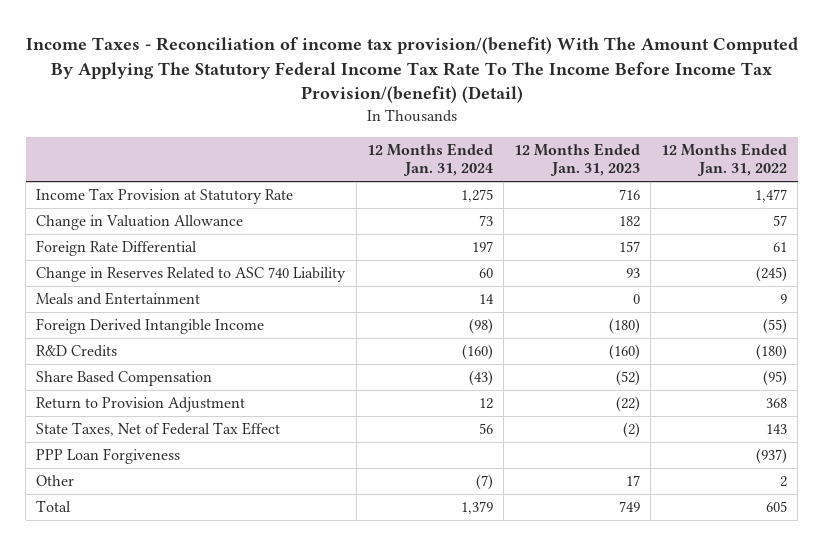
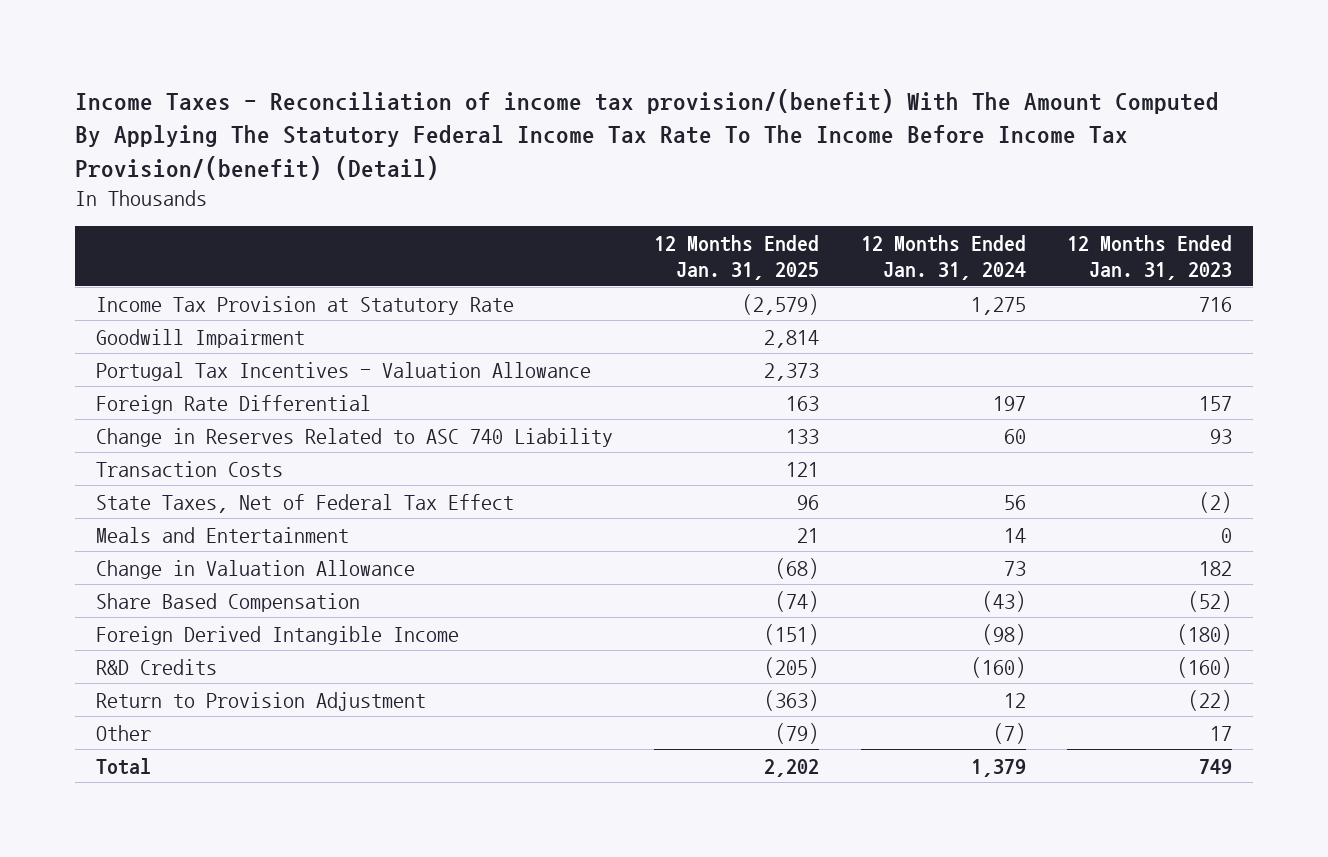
[661,142,788,177] 12 Months Ended Jan. 31, 2022 -> none
none -> [654,234,820,280] 12 Months Ended Jan. 31, 2025
none -> [95,328,305,348] Goodwill Impairment
none -> [95,361,591,381] Portugal Tax Incentives - Valuation Allowance
none -> [95,460,283,477] Transaction Costs
[36,422,281,437] State Taxes, Net of Federal Tax Effect -> [95,493,514,513] State Taxes, Net of Federal Tax Effect
[36,215,244,231] Change in Valuation Allowance -> [95,559,415,579] Change in Valuation Allowance
[36,371,213,387] Share Based Compensation -> [95,592,360,612] Share Based Compensation
[36,448,181,465] PPP Loan Forgiveness -> none

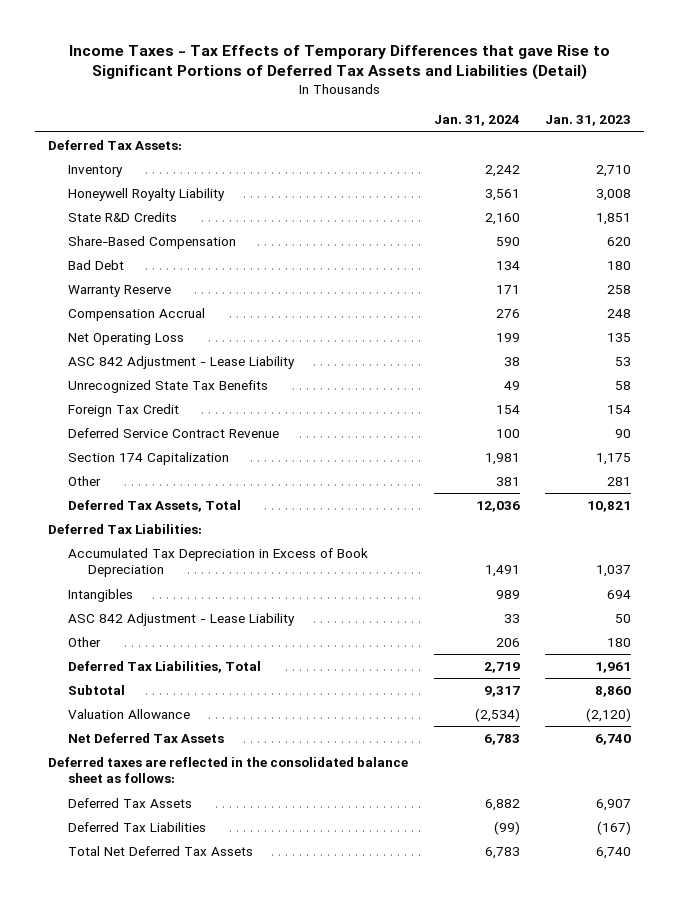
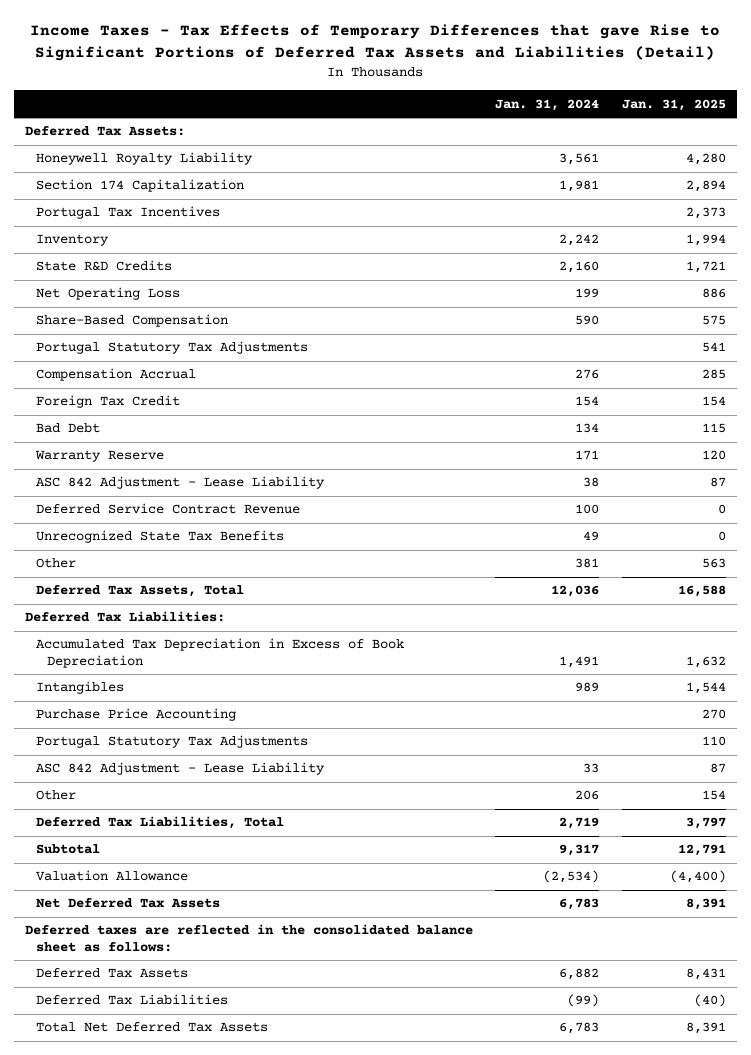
[545,115,632,127] Jan. 31, 2023 -> none
none -> [622,98,727,111] Jan. 31, 2025
[68,451,230,465] Section 174 Capitalization -> [35,179,244,193] Section 174 Capitalization
none -> [35,206,220,220] Portugal Tax Incentives
[68,164,124,177] Inventory -> [35,234,109,247] Inventory
[68,332,185,345] Net Operating Loss -> [35,287,180,301] Net Operating Loss
none -> [35,341,308,355] Portugal Statutory Tax Adjustments
[68,307,206,321] Compensation Accrual -> [35,368,196,382] Compensation Accrual
[68,403,180,417] Foreign Tax Credit -> [35,395,180,409] Foreign Tax Credit
[68,379,269,393] Unrecognized State Tax Benefits -> [35,530,284,544] Unrecognized State Tax Benefits
none -> [35,708,236,722] Purchase Price Accounting
none -> [35,735,308,749] Portugal Statutory Tax Adjustments

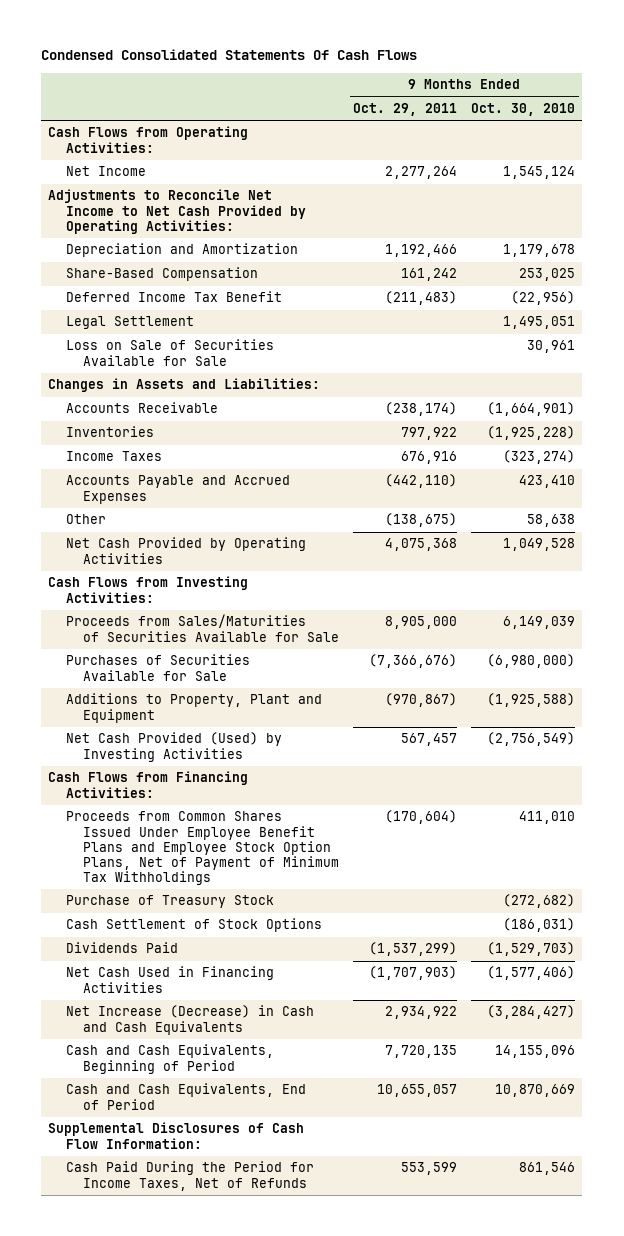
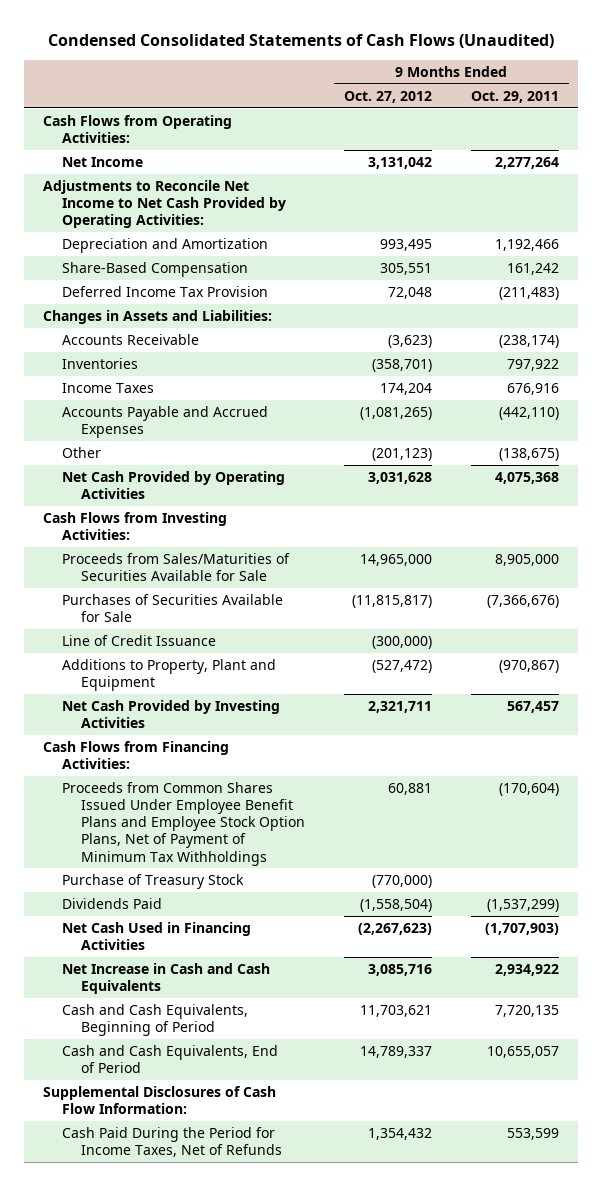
[41,49,418,61] Condensed Consolidated Statements Of Cash Flows -> [48,33,555,48] Condensed Consolidated Statements of Cash Flows (Unaudited)
[471,102,576,116] Oct. 30, 2010 -> none
none -> [344,90,433,103] Oct. 27, 2012
[65,316,194,330] Legal Settlement -> none
[65,339,274,366] Loss on Sale of Securities Available for Sale -> none
[65,291,282,303] Deferred Income Tax Benefit -> [62,285,269,297] Deferred Income Tax Provision
none -> [62,634,217,646] Line of Credit Issuance
[65,732,282,762] Net Cash Provided (Used) by Investing Activities -> [62,699,281,729] Net Cash Provided by Investing Activities
[65,918,322,933] Cash Settlement of Stock Options -> none
[65,1005,314,1035] Net Increase (Decrease) in Cash and Cash Equivalents -> [62,962,271,995] Net Increase in Cash and Cash Equivalents

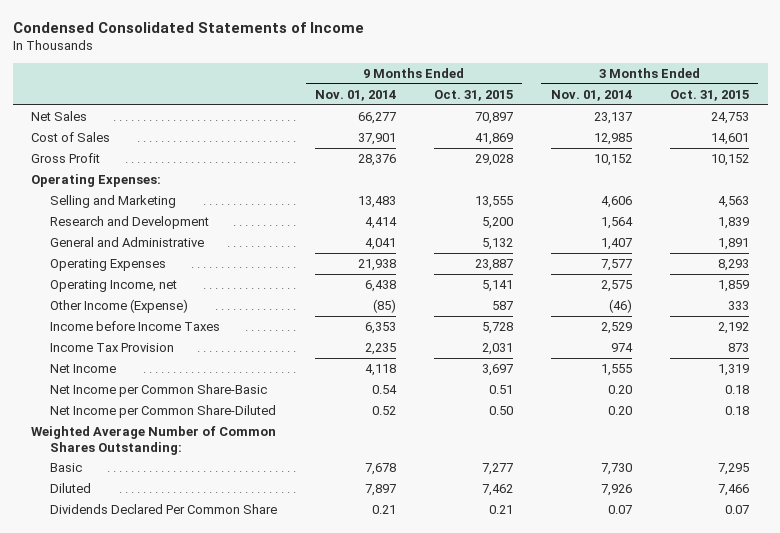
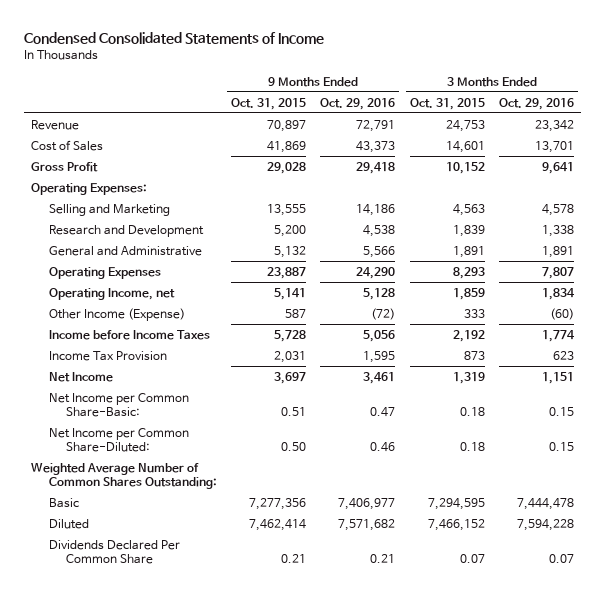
[315,89,397,101] Nov. 01, 2014 -> none
[550,89,632,101] Nov. 01, 2014 -> none
none -> [320,97,396,110] Oct. 29, 2016
none -> [499,97,575,110] Oct. 29, 2016
[31,110,88,121] Net Sales -> [31,119,80,130] Revenue
[50,383,268,397] Net Income per Common Share-Basic -> [48,392,189,417] Net Income per Common Share-Basic:
[50,404,277,418] Net Income per Common Share-Diluted -> [48,427,189,452] Net Income per Common Share-Diluted:
[481,462,513,475] 7,277 -> [249,497,307,510] 7,277,356
[717,462,749,475] 7,295 -> [427,497,485,510] 7,294,595
[481,483,513,496] 7,462 -> [249,518,307,531] 7,462,414
[717,483,749,496] 7,466 -> [427,518,485,531] 7,466,152

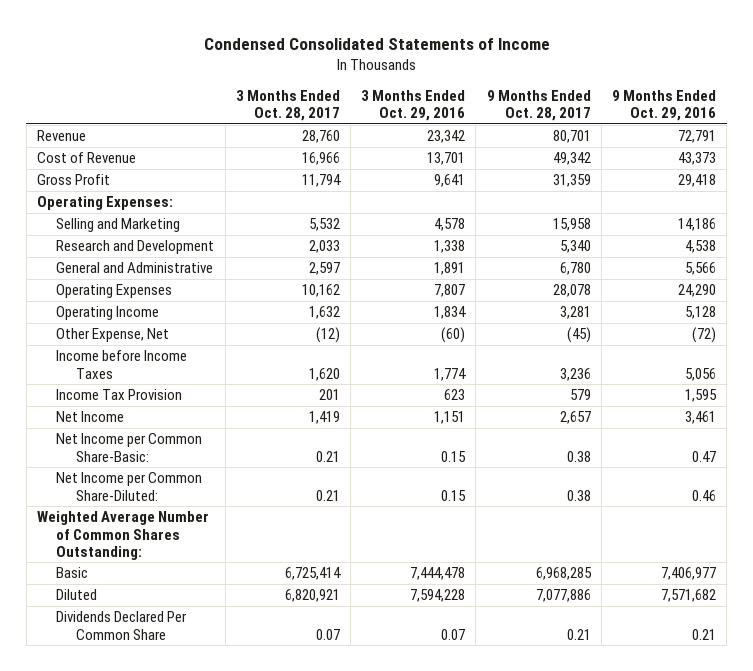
[231,97,307,110] Oct. 31, 2015 -> none
[409,97,485,110] Oct. 31, 2015 -> none
none -> [235,90,340,122] 3 Months Ended Oct. 28, 2017
none -> [486,90,591,122] 9 Months Ended Oct. 28, 2017
[31,139,104,151] Cost of Sales -> [37,152,137,164] Cost of Revenue
[48,287,175,300] Operating Income, net -> [56,306,160,321] Operating Income
[48,307,185,321] Other Income (Expense) -> [56,328,170,343] Other Expense, Net

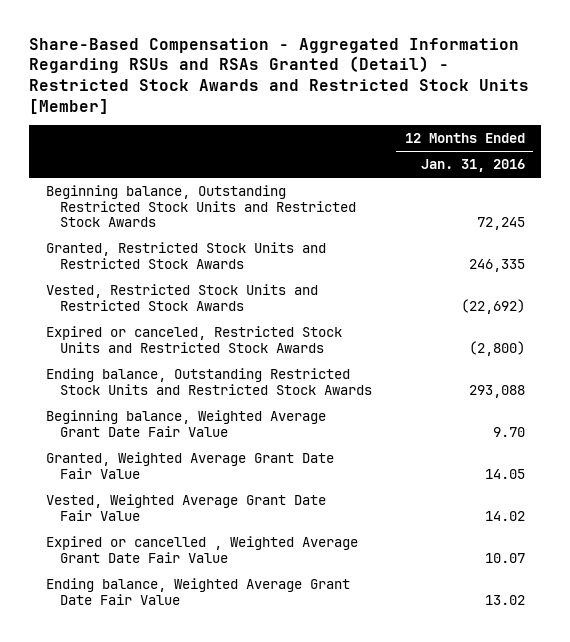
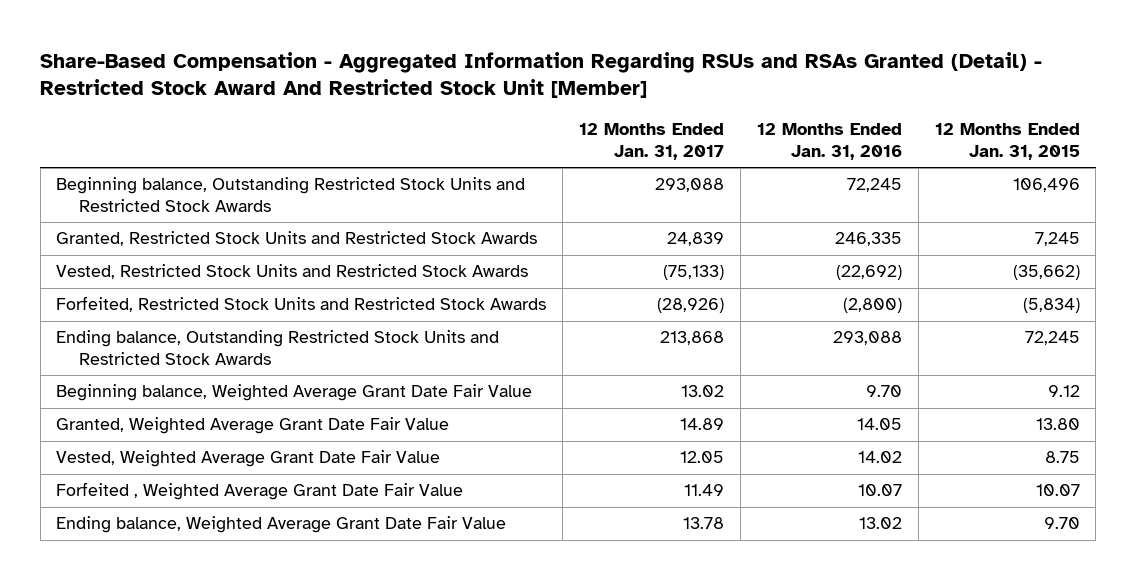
[29,37,530,114] Share-Based Compensation - Aggregated Information Regarding RSUs and RSAs Granted (Detail) - Restricted Stock Awards and Restricted Stock Units [Member] -> [40,51,1043,99] Share-Based Compensation - Aggregated Information Regarding RSUs and RSAs Granted (Detail) - Restricted Stock Award And Restricted Stock Unit [Member]
none -> [579,123,725,161] 12 Months Ended Jan. 31, 2017
none -> [934,123,1080,161] 12 Months Ended Jan. 31, 2015
[45,325,342,353] Expired or canceled, Restricted Stock Units and Restricted Stock Awards -> [56,296,547,313] Forfeited, Restricted Stock Units and Restricted Stock Awards
[45,535,358,563] Expired or cancelled , Weighted Average Grant Date Fair Value -> [56,482,464,501] Forfeited , Weighted Average Grant Date Fair Value

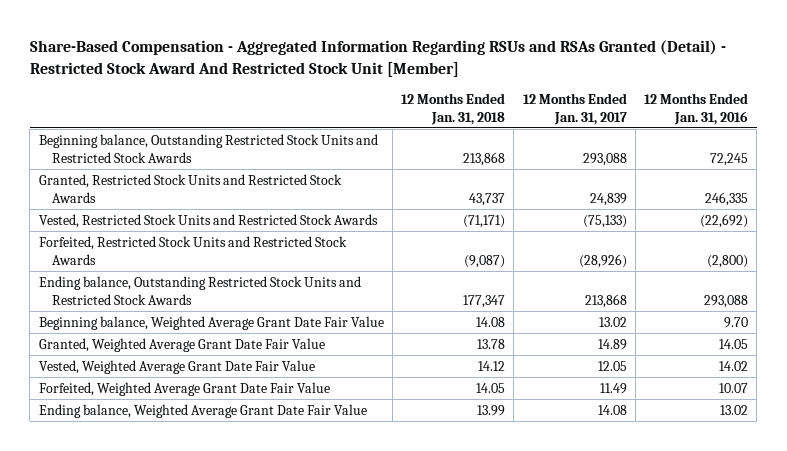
[934,123,1080,161] 12 Months Ended Jan. 31, 2015 -> none
none -> [401,92,506,125] 12 Months Ended Jan. 31, 2018
[56,482,464,501] Forfeited , Weighted Average Grant Date Fair Value -> [38,381,330,396] Forfeited, Weighted Average Grant Date Fair Value
[683,517,725,530] 13.78 -> [597,404,627,415] 14.08

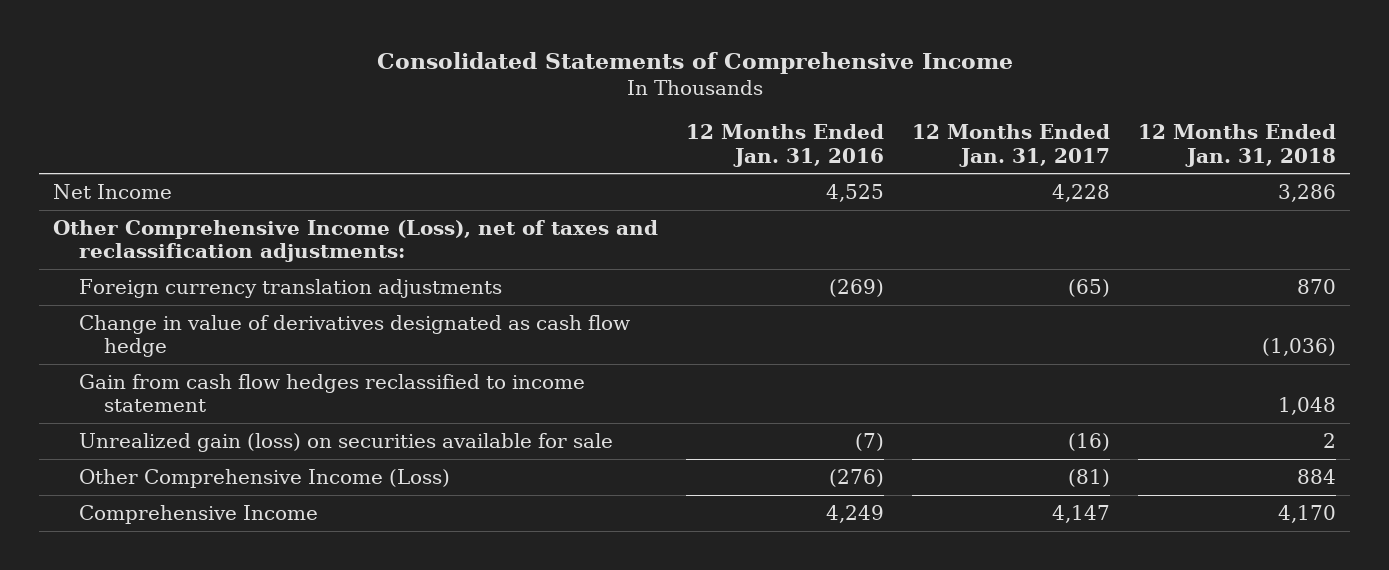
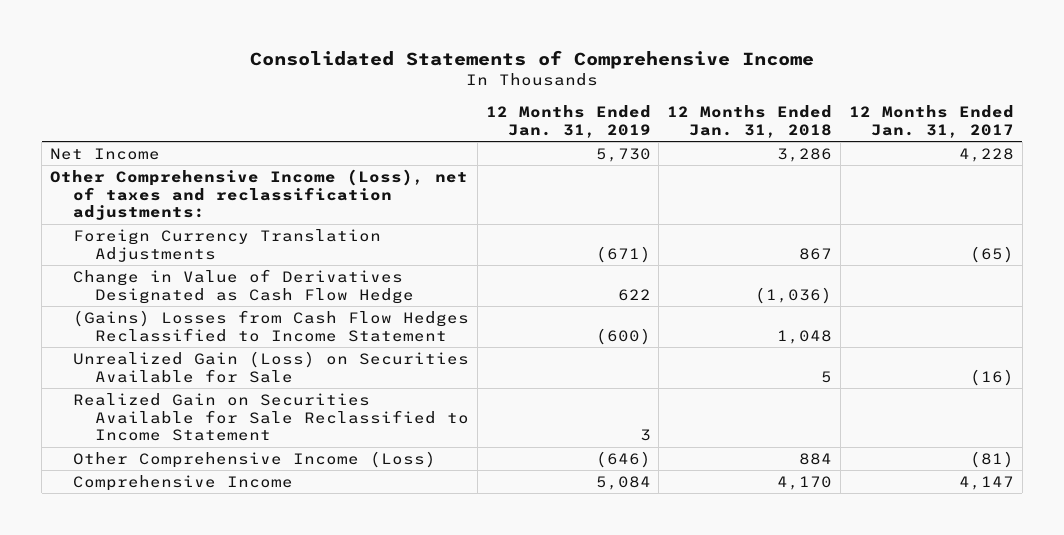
[686,124,885,167] 12 Months Ended Jan. 31, 2016 -> none
none -> [485,105,651,139] 12 Months Ended Jan. 31, 2019
[78,279,502,299] Foreign currency translation adjustments -> [72,228,381,262] Foreign Currency Translation Adjustments
[1296,279,1336,295] 870 -> [799,247,833,260] 867
[78,315,630,358] Change in value of derivatives designated as cash flow hedge -> [72,268,414,304] Change in Value of Derivatives Designated as Cash Flow Hedge
[78,374,585,413] Gain from cash flow hedges reclassified to income statement -> [72,309,469,342] (Gains) Losses from Cash Flow Hedges Reclassified to Income Statement
[78,433,613,453] Unrealized gain (loss) on securities available for sale -> [72,350,469,383] Unrealized Gain (Loss) on Securities Available for Sale
[1322,433,1336,449] 2 -> [821,370,833,383] 5
none -> [72,392,469,442] Realized Gain on Securities Available for Sale Reclassified to Income Statement

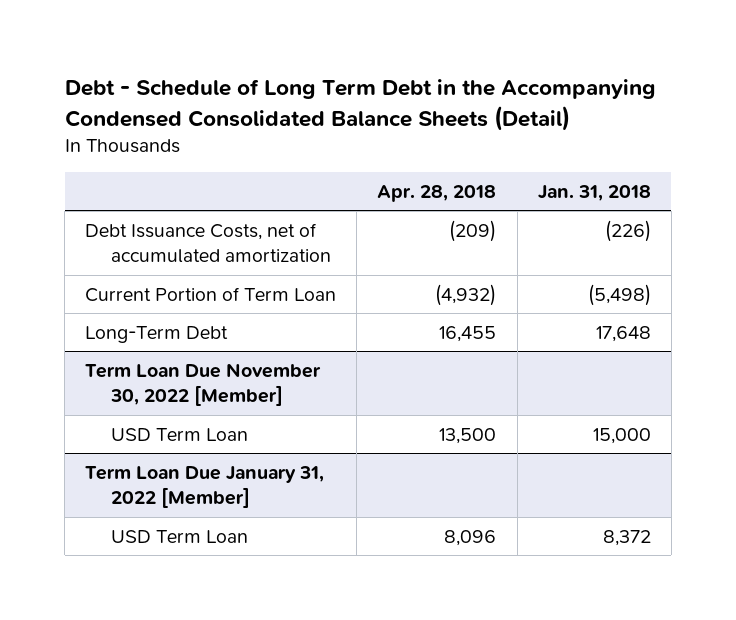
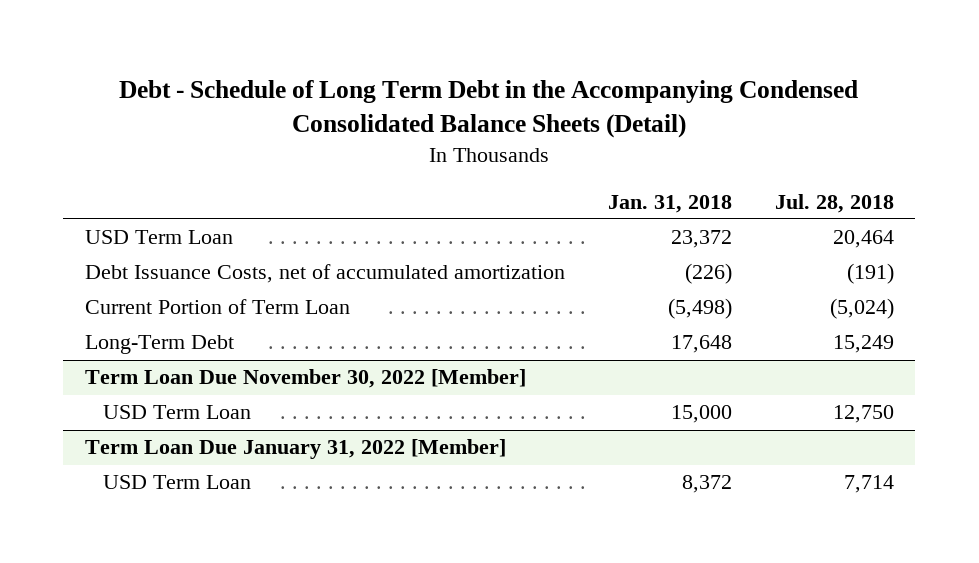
[377,184,497,202] Apr. 28, 2018 -> none
none -> [774,193,894,213] Jul. 28, 2018
none -> [84,230,233,245] USD Term Loan

